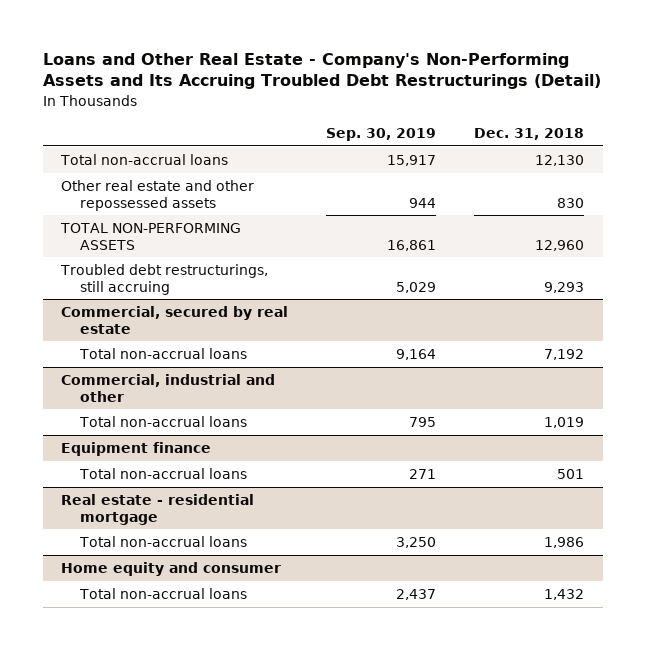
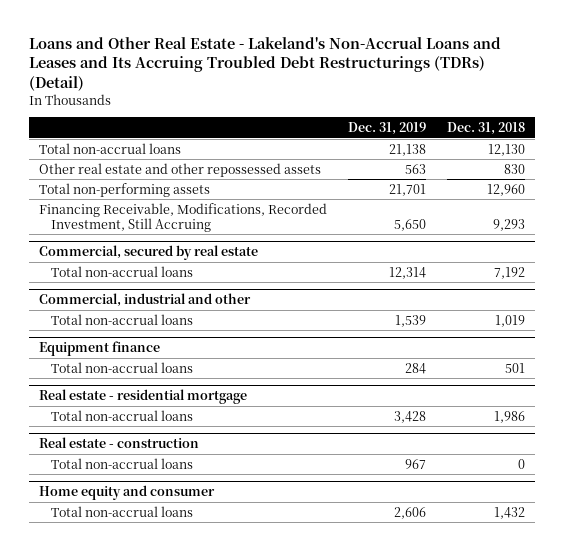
[42,52,601,90] Loans and Other Real Estate - Company's Non-Performing Assets and Its Accruing Troubled Debt Restructurings (Detail) -> [29,36,502,91] Loans and Other Real Estate - Lakeland's Non-Accrual Loans and Leases and Its Accruing Troubled Debt Restructurings (TDRs) (Detail)
[326,127,437,141] Sep. 30, 2019 -> none
none -> [347,122,426,136] Dec. 31, 2019
[60,223,242,250] TOTAL NON-PERFORMING ASSETS -> [39,182,211,197] Total non-performing assets
[60,264,269,295] Troubled debt restructurings, still accruing -> [39,202,328,232] Financing Receivable, Modifications, Recorded Investment, Still Accruing
none -> [39,437,200,449] Real estate - construction
none -> [50,457,193,469] Total non-accrual loans

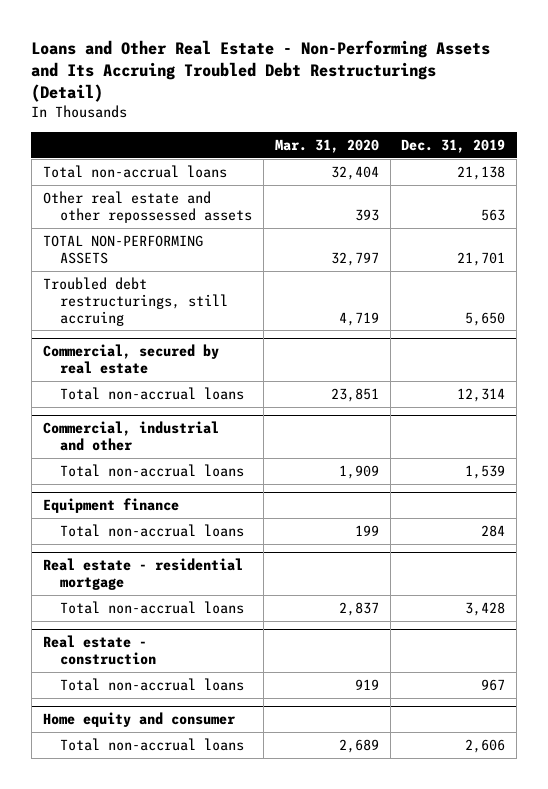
[29,36,502,91] Loans and Other Real Estate - Lakeland's Non-Accrual Loans and Leases and Its Accruing Troubled Debt Restructurings (TDRs) (Detail) -> [31,39,491,103] Loans and Other Real Estate - Non-Performing Assets and Its Accruing Troubled Debt Restructurings (Detail)
[446,122,525,136] Dec. 31, 2018 -> none
none -> [274,138,379,153] Mar. 31, 2020
[39,182,211,197] Total non-performing assets -> [42,234,203,264] TOTAL NON-PERFORMING ASSETS
[39,202,328,232] Financing Receivable, Modifications, Recorded Investment, Still Accruing -> [42,276,229,326] Troubled debt restructurings, still accruing

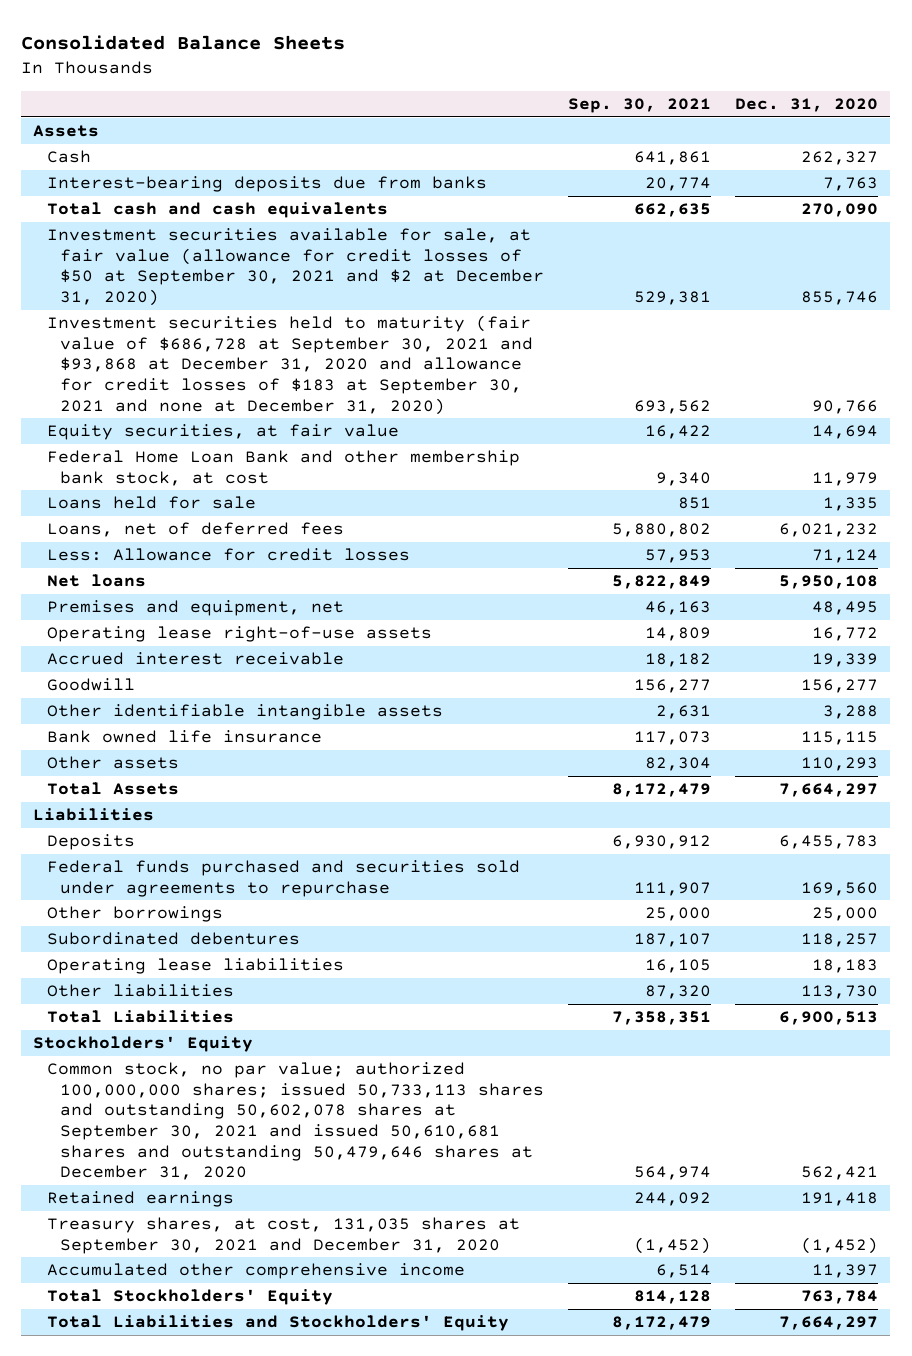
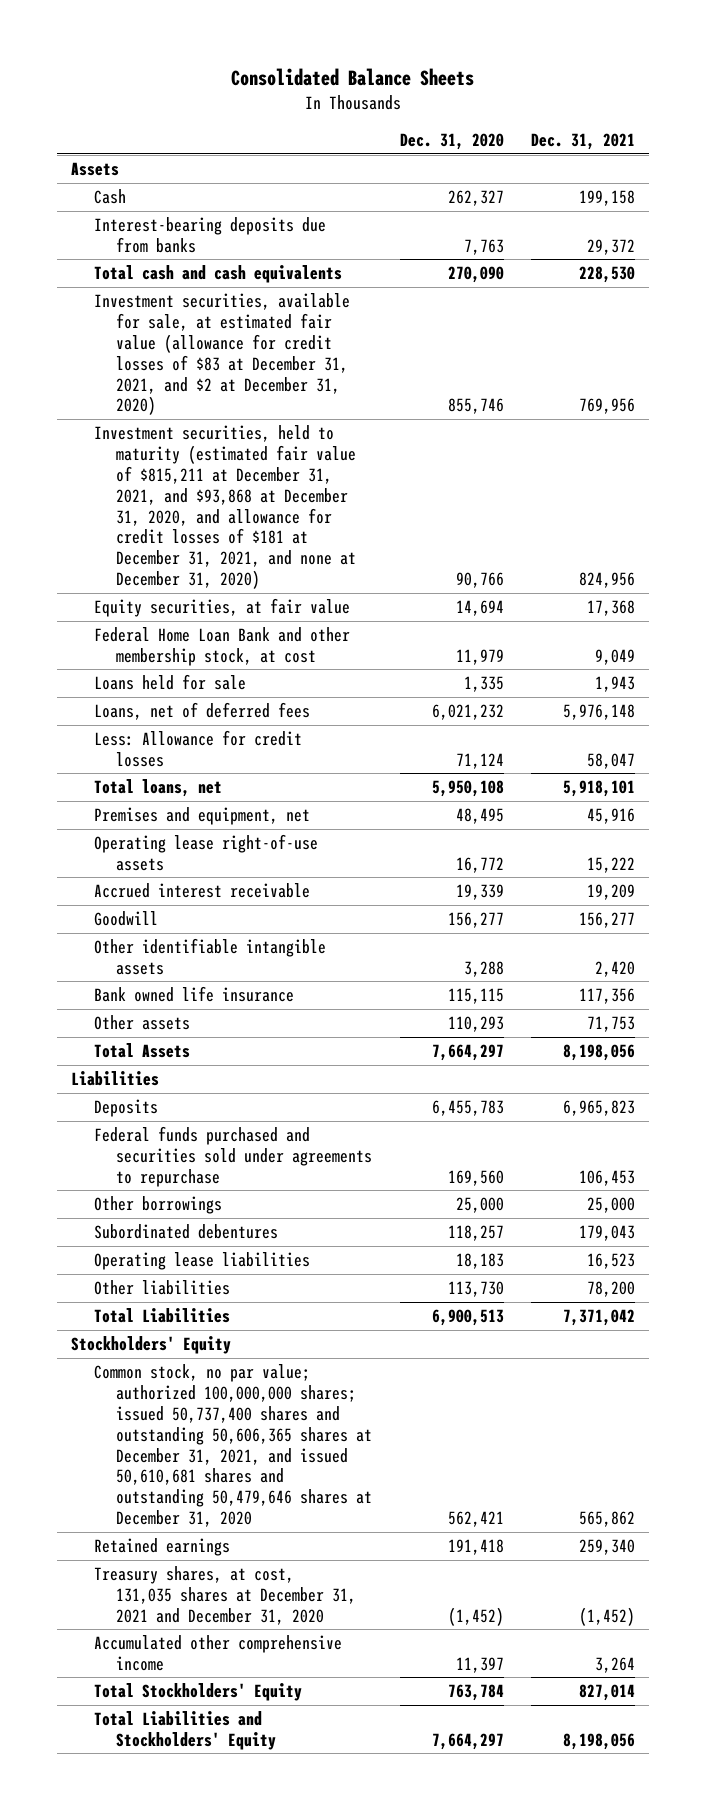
[567,98,711,114] Sep. 30, 2021 -> none
none -> [531,133,636,151] Dec. 31, 2021
[46,228,544,307] Investment securities available for sale, at fair value (allowance for credit losses of $50 at September 30, 2021 and $2 at December 31, 2020) -> [93,292,350,416] Investment securities, available for sale, at estimated fair value (allowance for credit losses of $83 at December 31, 2021, and $2 at December 31, 2020)
[46,315,533,415] Investment securities held to maturity (fair value of $686,728 at September 30, 2021 and $93,868 at December 31, 2020 and allowance for credit losses of $183 at September 30, 2021 and none at December 31, 2020) -> [93,424,357,590] Investment securities, held to maturity (estimated fair value of $815,211 at December 31, 2021, and $93,868 at December 31, 2020, and allowance for credit losses of $181 at December 31, 2021, and none at December 31, 2020)
[46,450,520,486] Federal Home Loan Bank and other membership bank stock, at cost -> [93,626,350,666] Federal Home Loan Bank and other membership stock, at cost
[46,574,146,588] Net loans -> [93,778,222,797] Total loans, net
[46,1062,544,1181] Common stock, no par value; authorized 100,000,000 shares; issued 50,733,113 shares and outstanding 50,602,078 shares at September 30, 2021 and issued 50,610,681 shares and outstanding 50,479,646 shares at December 31, 2020 -> [93,1363,373,1528] Common stock, no par value; authorized 100,000,000 shares; issued 50,737,400 shares and outstanding 50,606,365 shares at December 31, 2021, and issued 50,610,681 shares and outstanding 50,479,646 shares at December 31, 2020
[46,1217,520,1254] Treasury shares, at cost, 131,035 shares at September 30, 2021 and December 31, 2020 -> [93,1565,357,1625] Treasury shares, at cost, 131,035 shares at December 31, 2021 and December 31, 2020

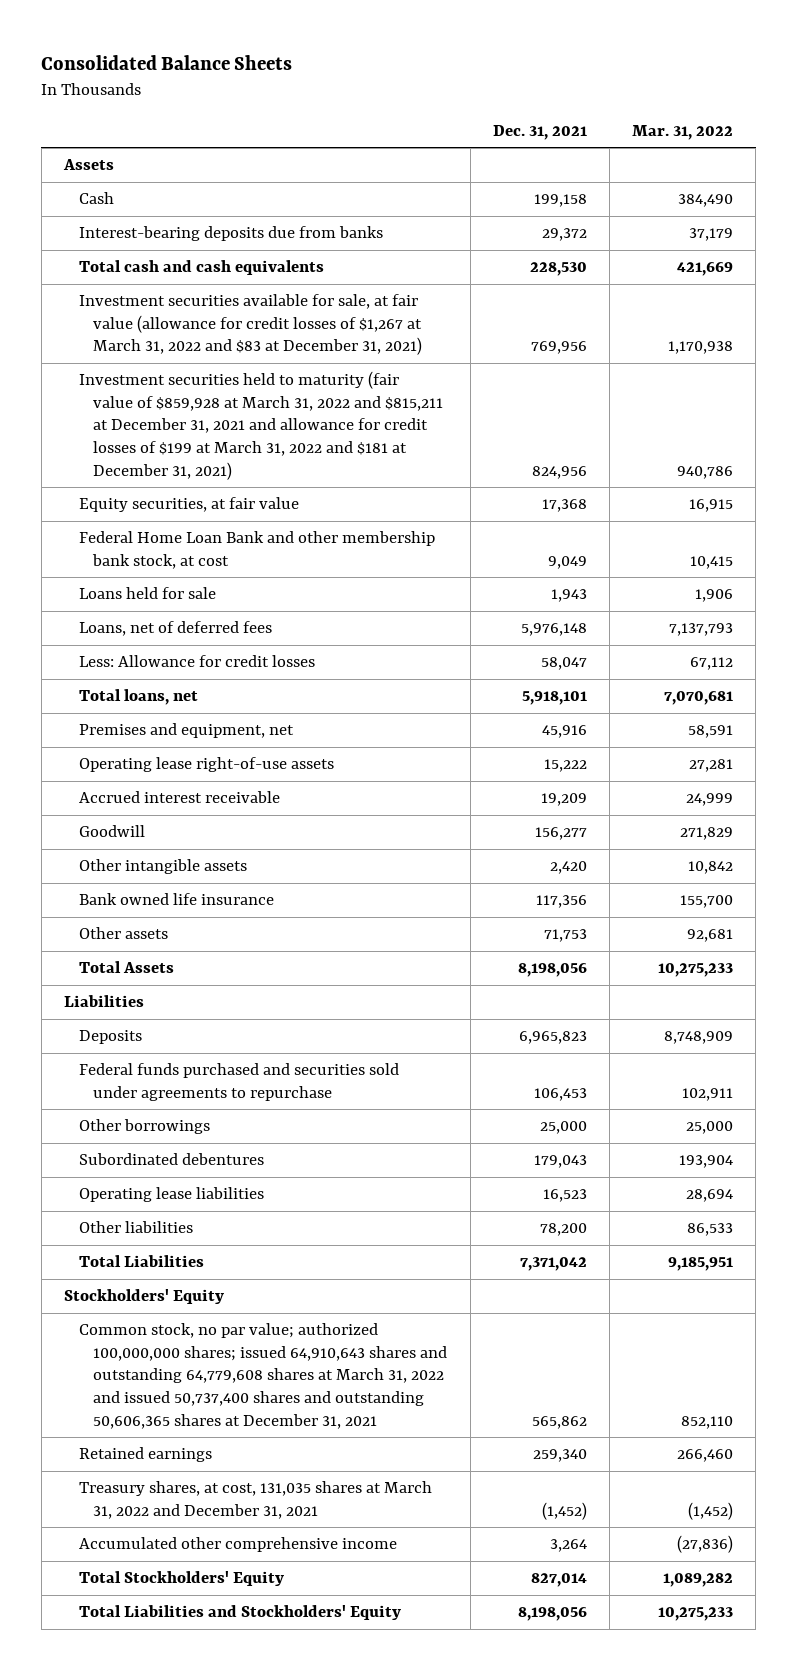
[399,133,504,151] Dec. 31, 2020 -> none
none -> [631,124,733,140] Mar. 31, 2022
[93,292,350,416] Investment securities, available for sale, at estimated fair value (allowance for credit losses of $83 at December 31, 2021, and $2 at December 31, 2020) -> [78,294,423,356] Investment securities available for sale, at fair value (allowance for credit losses of $1,267 at March 31, 2022 and $83 at December 31, 2021)
[93,424,357,590] Investment securities, held to maturity (estimated fair value of $815,211 at December 31, 2021, and $93,868 at December 31, 2020, and allowance for credit losses of $181 at December 31, 2021, and none at December 31, 2020) -> [78,371,444,480] Investment securities held to maturity (fair value of $859,928 at March 31, 2022 and $815,211 at December 31, 2021 and allowance for credit losses of $199 at March 31, 2022 and $181 at December 31, 2021)
[93,626,350,666] Federal Home Loan Bank and other membership stock, at cost -> [78,531,435,569] Federal Home Loan Bank and other membership bank stock, at cost
[93,937,326,975] Other identifiable intangible assets -> [78,859,247,875] Other intangible assets
[93,1363,373,1528] Common stock, no par value; authorized 100,000,000 shares; issued 50,737,400 shares and outstanding 50,606,365 shares at December 31, 2021, and issued 50,610,681 shares and outstanding 50,479,646 shares at December 31, 2020 -> [78,1323,448,1429] Common stock, no par value; authorized 100,000,000 shares; issued 64,910,643 shares and outstanding 64,779,608 shares at March 31, 2022 and issued 50,737,400 shares and outstanding 50,606,365 shares at December 31, 2021
[93,1565,357,1625] Treasury shares, at cost, 131,035 shares at December 31, 2021 and December 31, 2020 -> [78,1481,432,1519] Treasury shares, at cost, 131,035 shares at March 31, 2022 and December 31, 2021

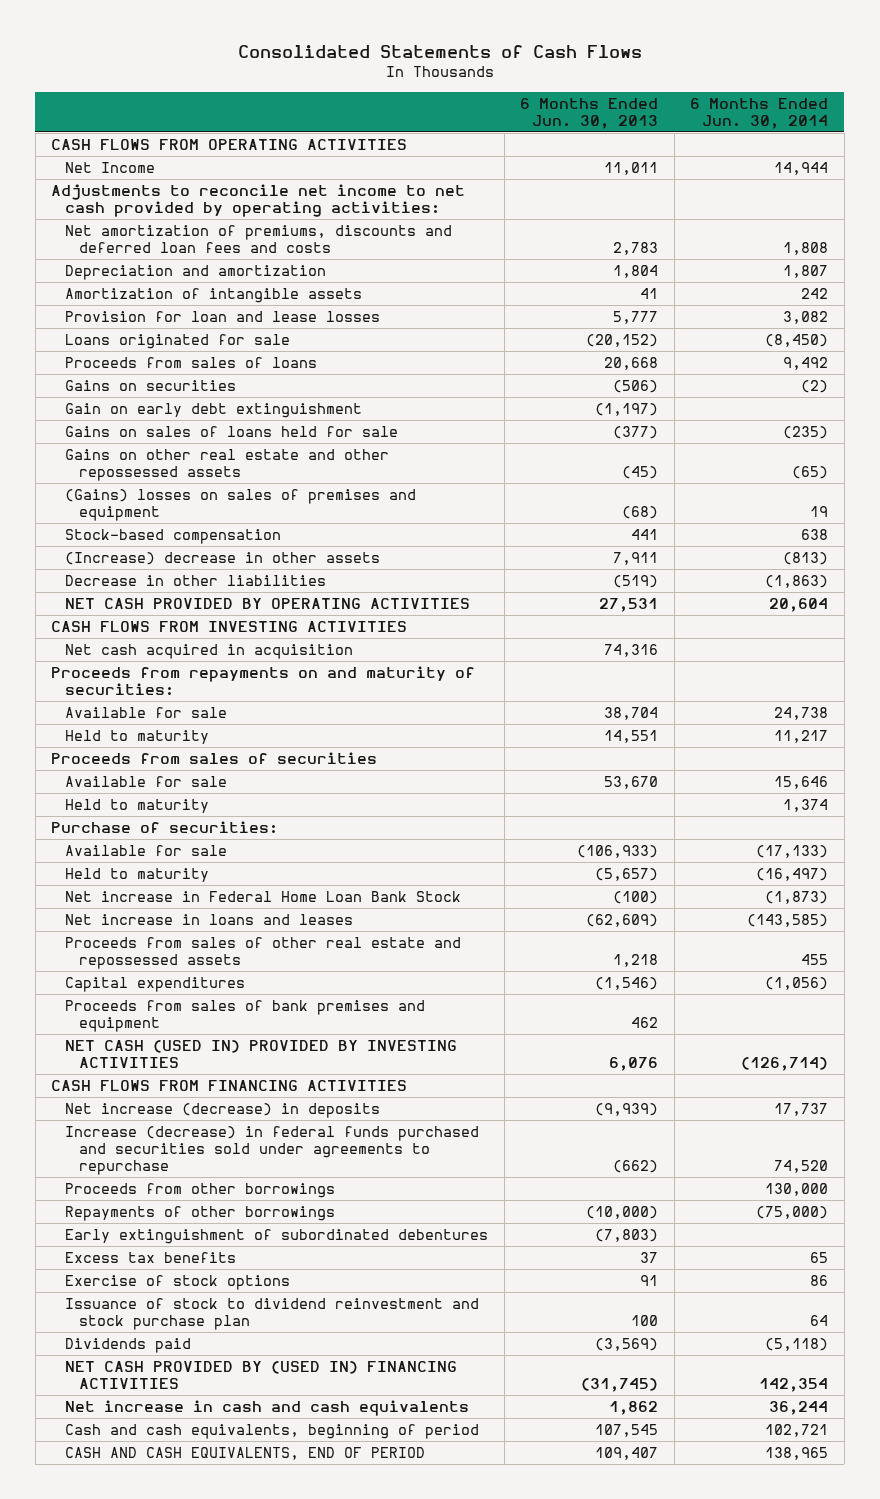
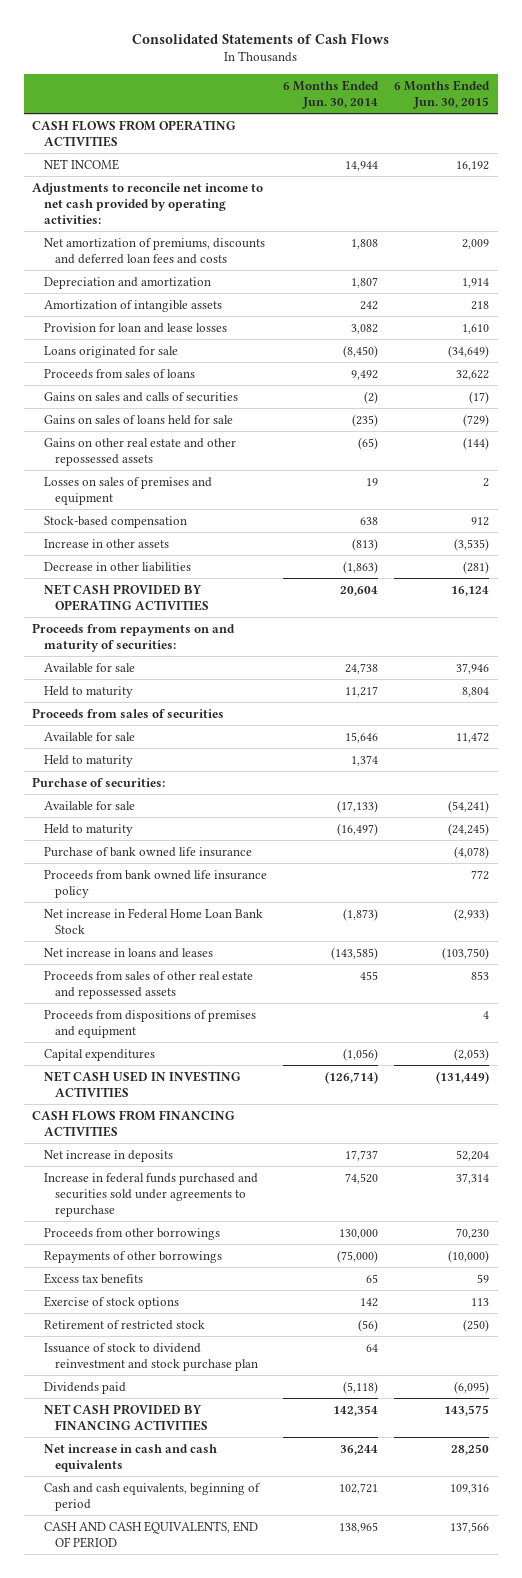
[520,97,659,129] 6 Months Ended Jun. 30, 2013 -> none
none -> [394,79,491,109] 6 Months Ended Jun. 30, 2015
[65,161,156,173] Net Income -> [43,158,119,170] NET INCOME
[65,402,363,418] Gain on early debt extinguishment -> none
[65,379,237,391] Gains on securities -> [43,391,238,402] Gains on sales and calls of securities
[65,488,417,522] (Gains) losses on sales of premises and equipment -> [43,476,212,505] Losses on sales of premises and equipment
[65,551,381,565] (Increase) decrease in other assets -> [43,538,169,548] Increase in other assets
[51,620,408,632] CASH FLOWS FROM INVESTING ACTIVITIES -> none
[65,643,354,659] Net cash acquired in acquisition -> none
none -> [43,846,252,857] Purchase of bank owned life insurance
none -> [43,869,267,898] Proceeds from bank owned life insurance policy
none -> [43,1009,256,1038] Proceeds from dispositions of premises and equipment
[65,999,426,1033] Proceeds from sales of bank premises and equipment -> none
[65,1039,458,1069] NET CASH (USED IN) PROVIDED BY INVESTING ACTIVITIES -> [43,1070,241,1098] NET CASH USED IN INVESTING ACTIVITIES
[65,1102,381,1118] Net increase (decrease) in deposits -> [43,1149,173,1162] Net increase in deposits
[65,1125,480,1176] Increase (decrease) in federal funds purchased and securities sold under agreements to repurchase -> [43,1172,258,1217] Increase in federal funds purchased and securities sold under agreements to repurchase
[65,1228,489,1244] Early extinguishment of subordinated debentures -> none
[810,1274,829,1286] 86 -> [359,1297,378,1307] 142
none -> [43,1319,205,1330] Retirement of restricted stock
[65,1360,458,1390] NET CASH PROVIDED BY (USED IN) FINANCING ACTIVITIES -> [43,1403,208,1431] NET CASH PROVIDED BY FINANCING ACTIVITIES

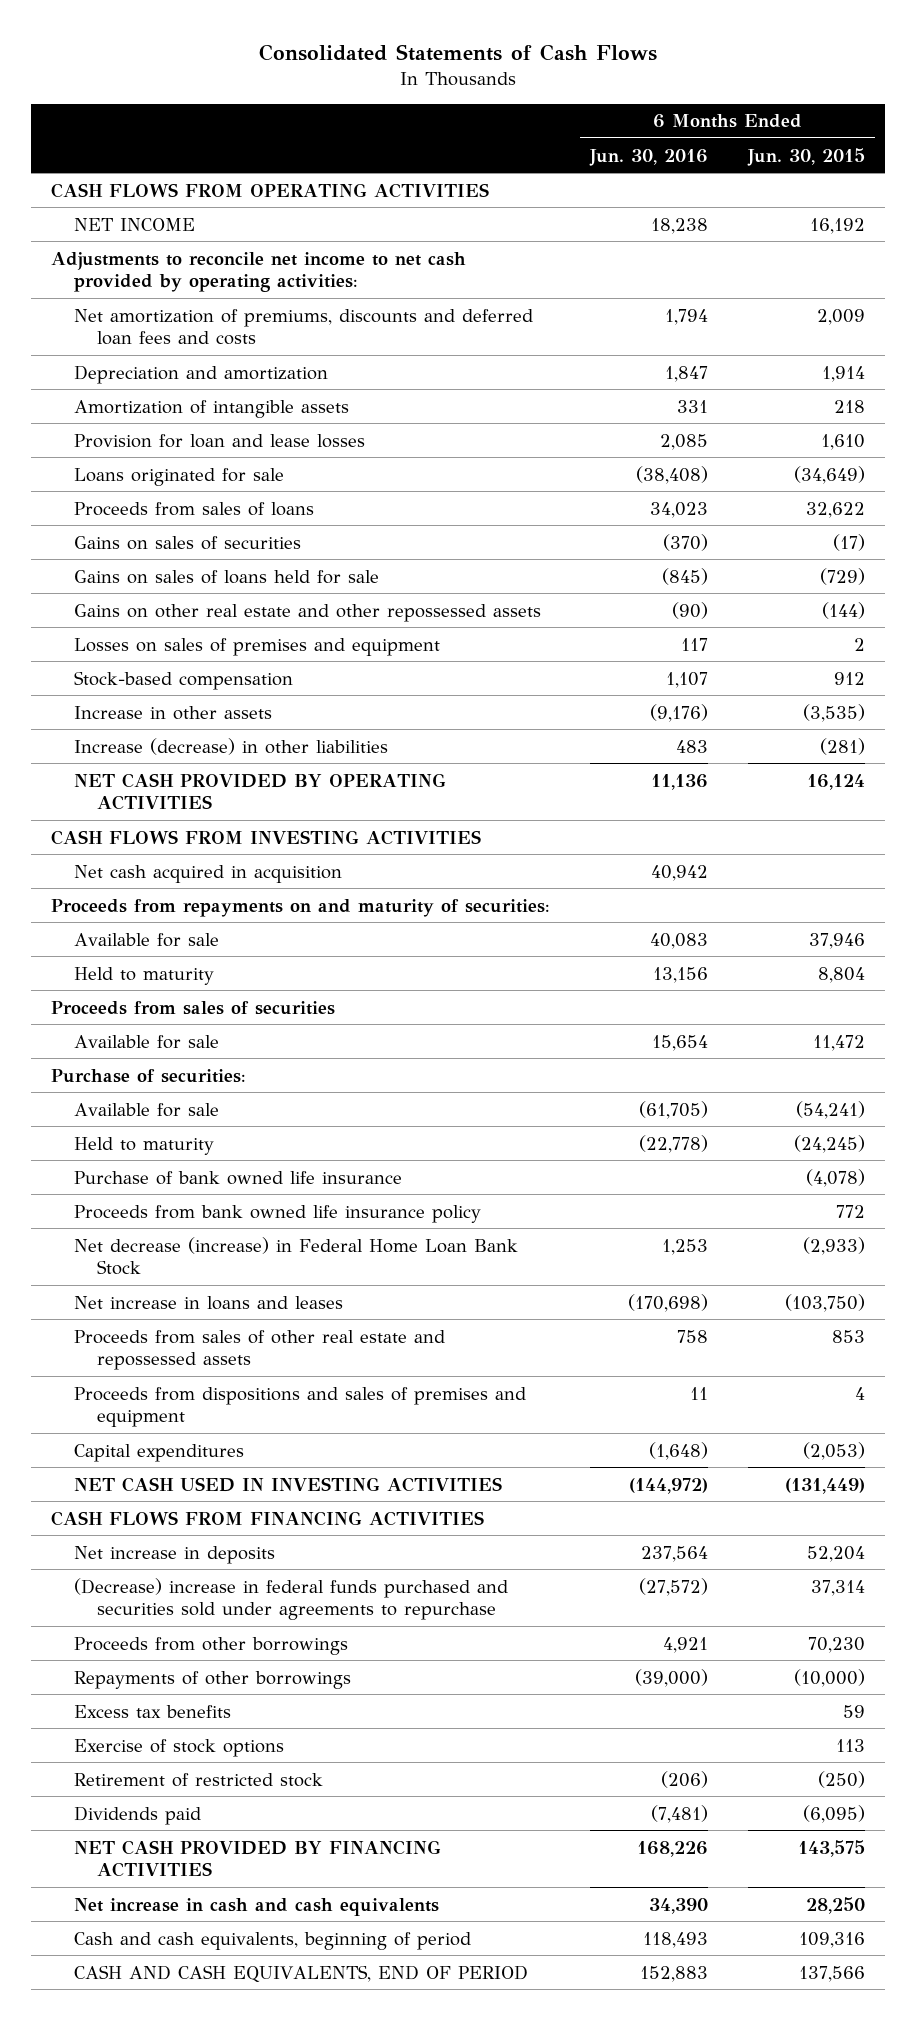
[282,79,379,109] 6 Months Ended Jun. 30, 2014 -> none
none -> [589,148,709,166] Jun. 30, 2016
[43,391,238,402] Gains on sales and calls of securities -> [74,535,302,550] Gains on sales of securities
[43,561,191,572] Decrease in other liabilities -> [74,737,389,755] Increase (decrease) in other liabilities
none -> [50,829,481,845] CASH FLOWS FROM INVESTING ACTIVITIES
none -> [74,864,343,883] Net cash acquired in acquisition
[43,754,133,767] Held to maturity -> none
[43,907,263,934] Net increase in Federal Home Loan Bank Stock -> [74,1236,519,1275] Net decrease (increase) in Federal Home Loan Bank Stock
[43,1009,256,1038] Proceeds from dispositions of premises and equipment -> [74,1386,527,1427] Proceeds from dispositions and sales of premises and equipment
[43,1172,258,1217] Increase in federal funds purchased and securities sold under agreements to repurchase -> [74,1577,509,1620] (Decrease) increase in federal funds purchased and securities sold under agreements to repurchase
[43,1342,258,1371] Issuance of stock to dividend reinvestment and stock purchase plan -> none

